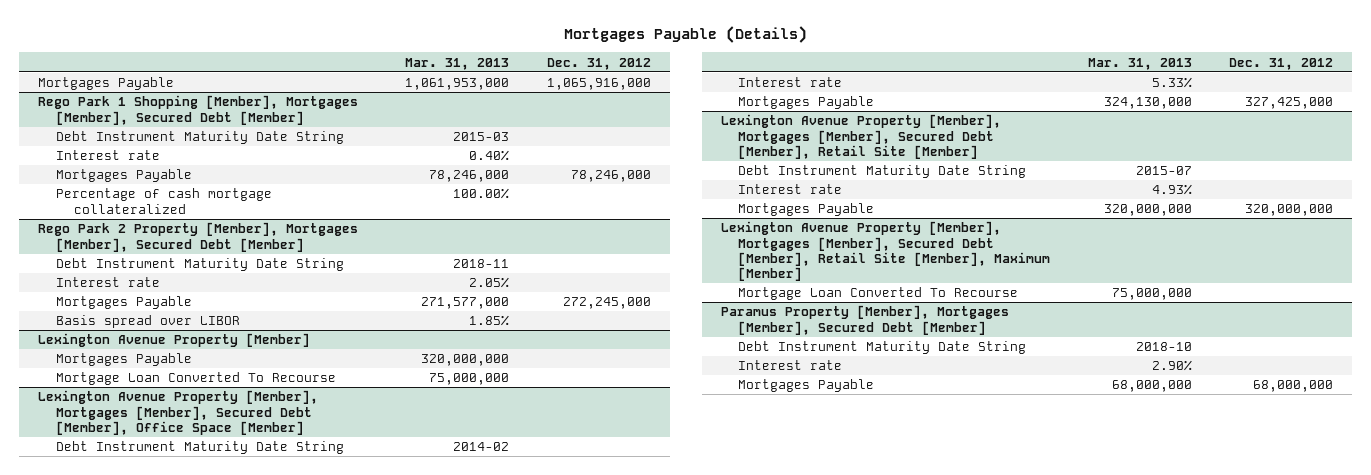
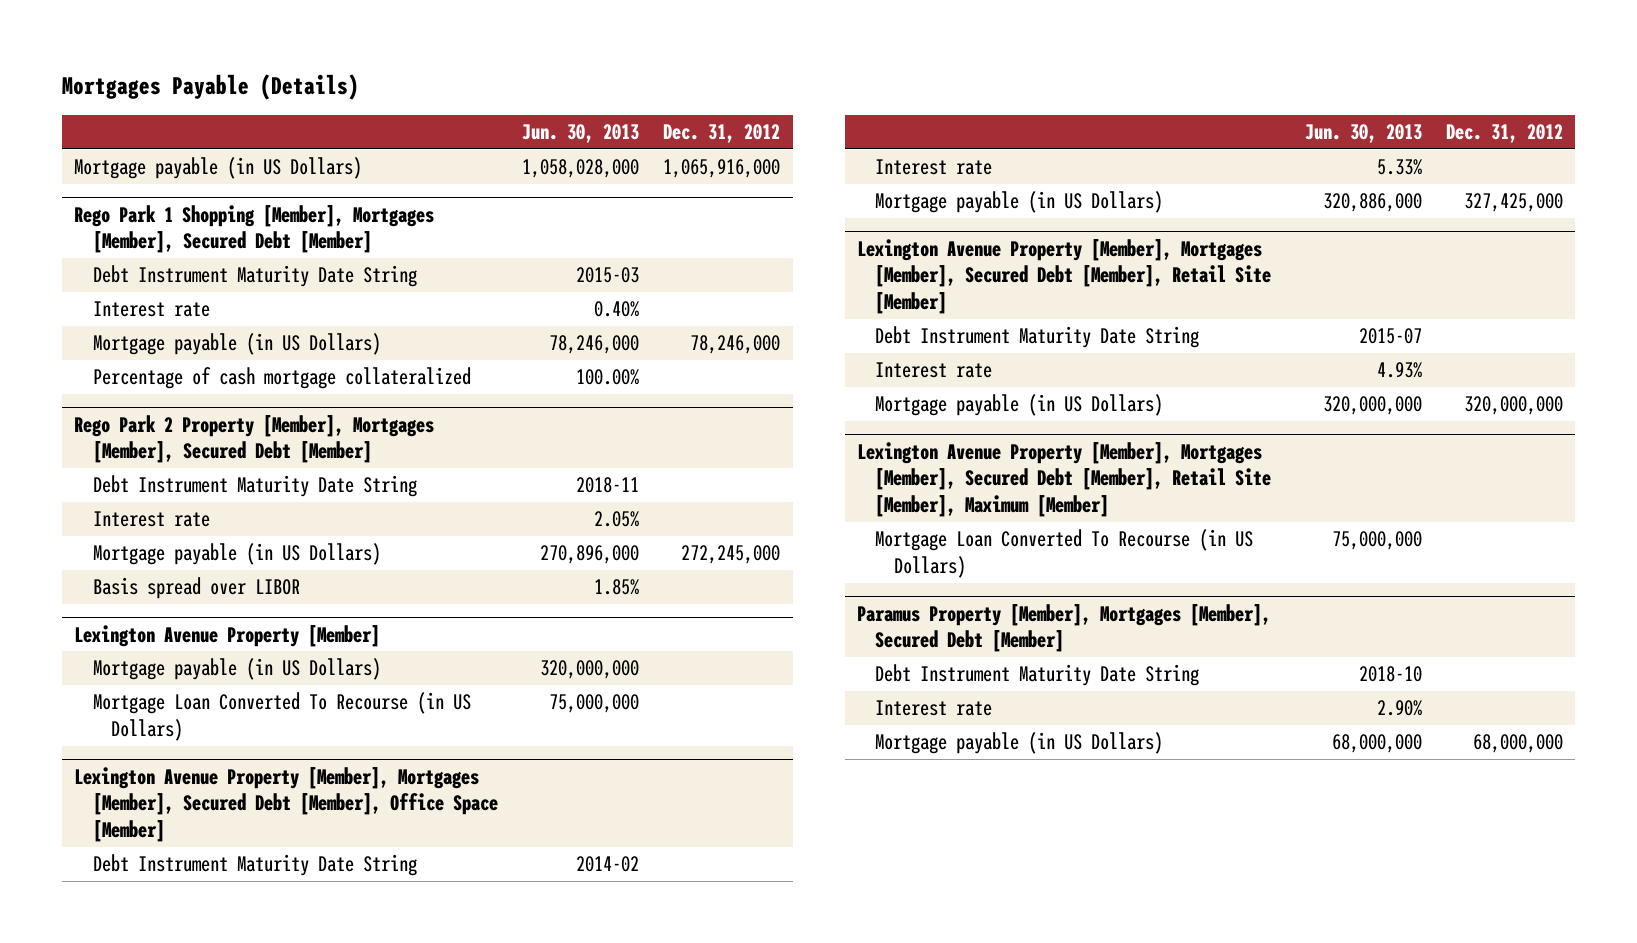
[405,57,510,70] Mar. 31, 2013 -> none
none -> [522,124,640,144] Jun. 30, 2013
[38,77,175,91] Mortgages Payable -> [74,157,363,180] Mortgage payable (in US Dollars)
[55,169,192,183] Mortgages Payable -> [92,333,381,356] Mortgage payable (in US Dollars)
[55,296,192,310] Mortgages Payable -> [92,543,381,566] Mortgage payable (in US Dollars)
[55,353,192,367] Mortgages Payable -> [92,658,381,681] Mortgage payable (in US Dollars)
[55,372,336,386] Mortgage Loan Converted To Recourse -> [92,692,471,741] Mortgage Loan Converted To Recourse (in US Dollars)
[738,96,875,110] Mortgages Payable -> [875,191,1164,214] Mortgage payable (in US Dollars)
[738,203,875,217] Mortgages Payable -> [875,394,1164,417] Mortgage payable (in US Dollars)
[738,287,1019,301] Mortgage Loan Converted To Recourse -> [875,529,1254,578] Mortgage Loan Converted To Recourse (in US Dollars)
[738,379,875,393] Mortgages Payable -> [875,732,1164,755] Mortgage payable (in US Dollars)

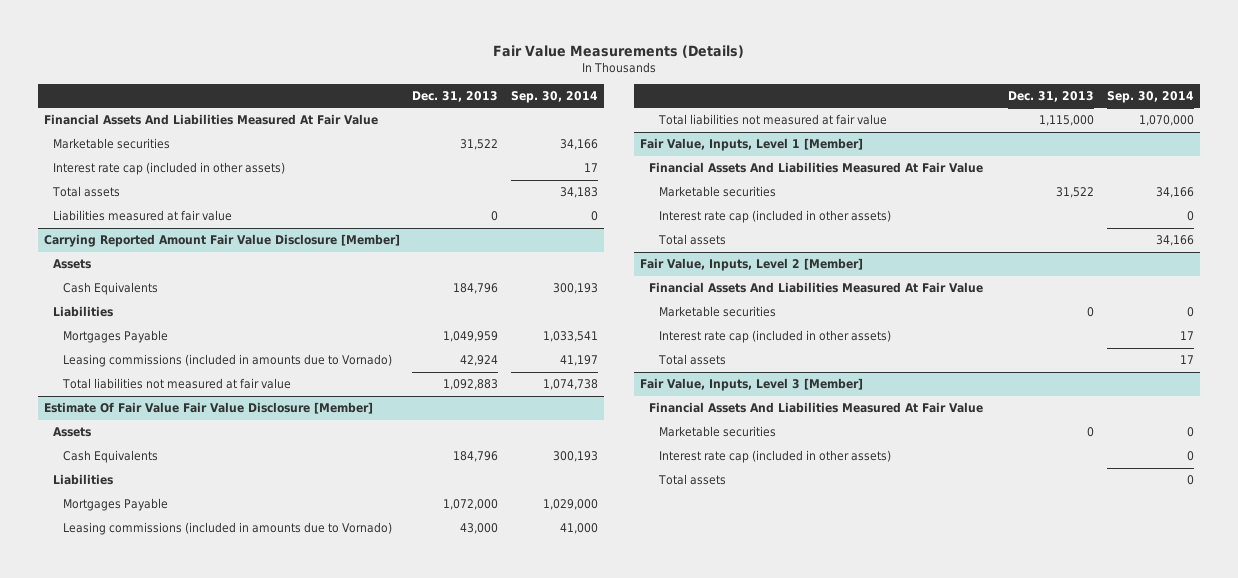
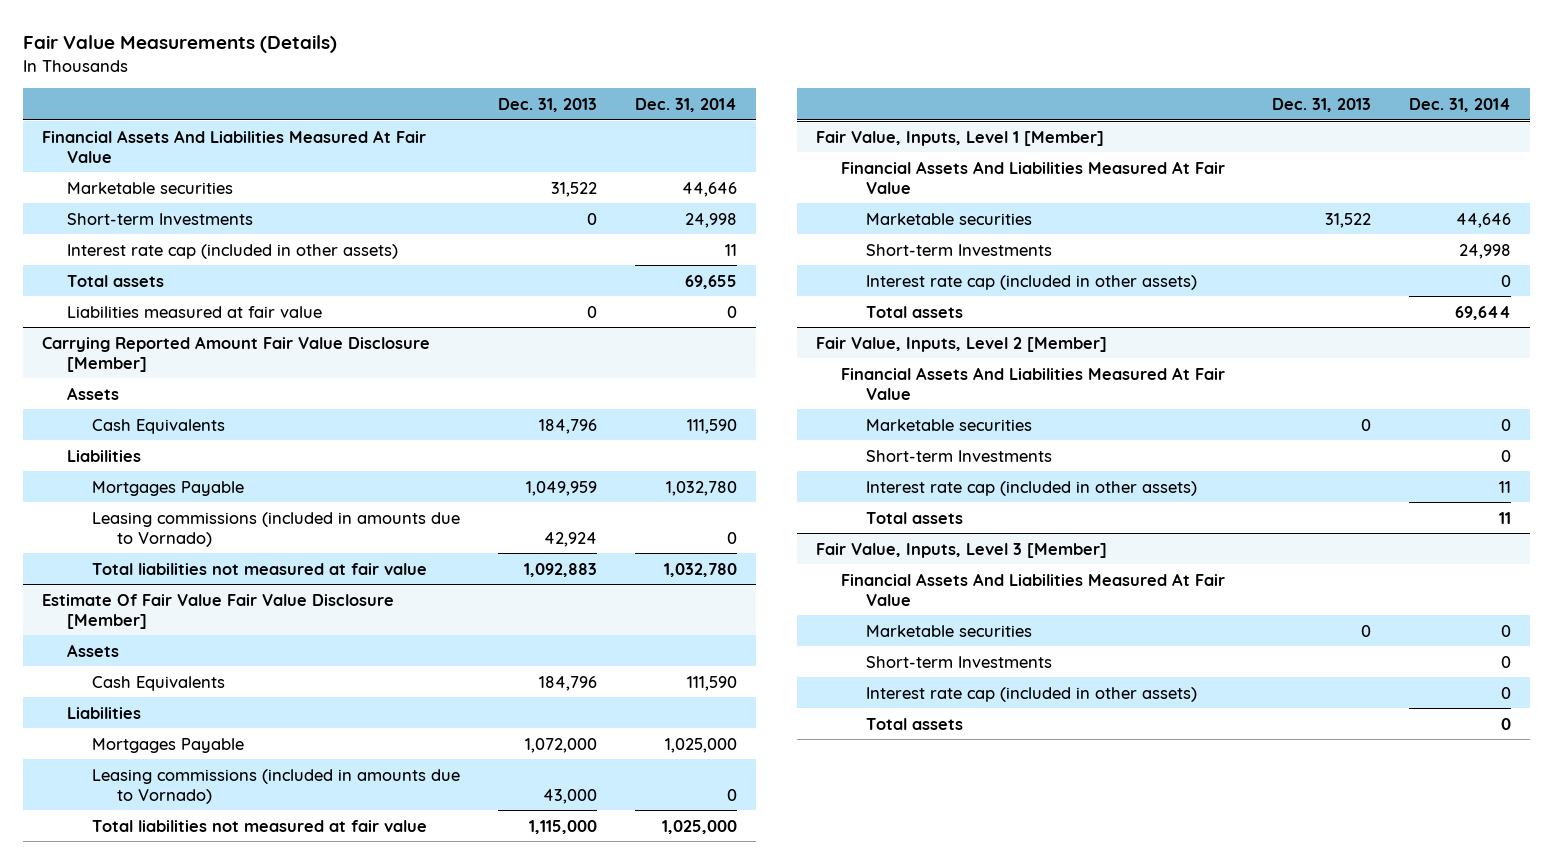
[510,90,598,103] Sep. 30, 2014 -> none
none -> [634,97,737,112] Dec. 31, 2014
none -> [67,212,254,225] Short-term Investments
none -> [866,243,1053,256] Short-term Investments
none -> [866,449,1053,462] Short-term Investments
none -> [866,655,1053,668] Short-term Investments

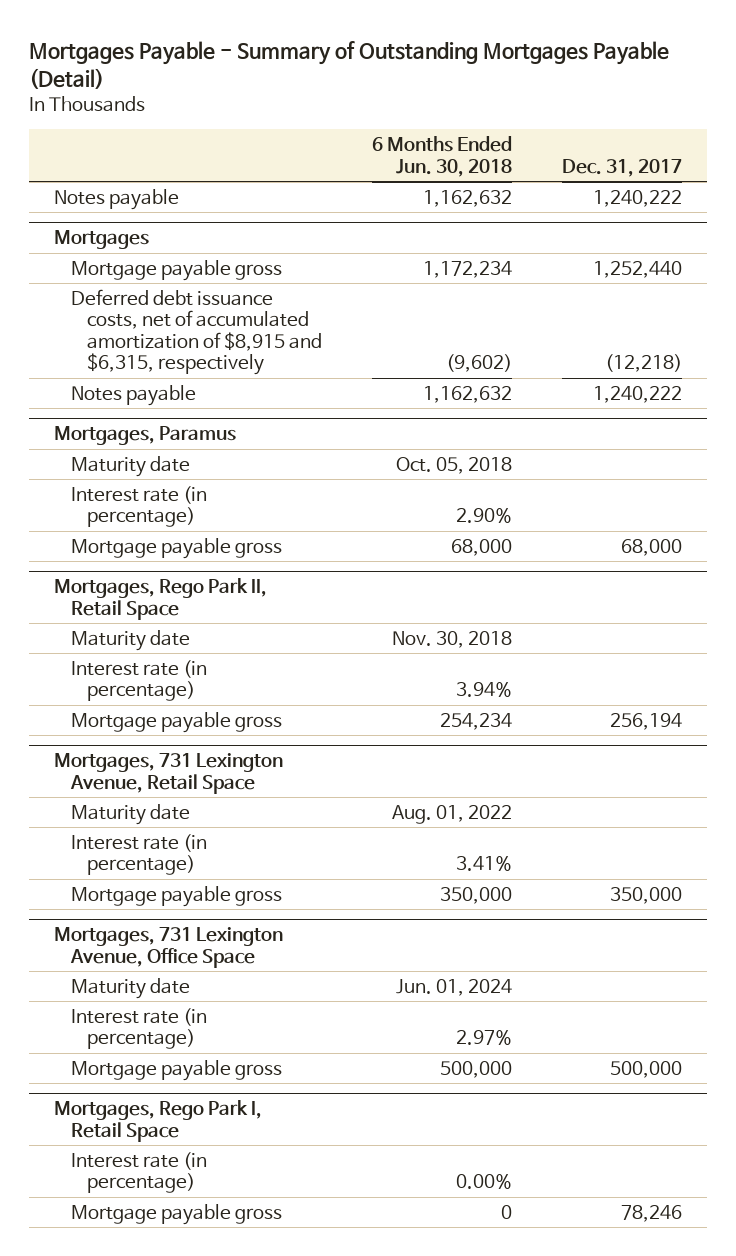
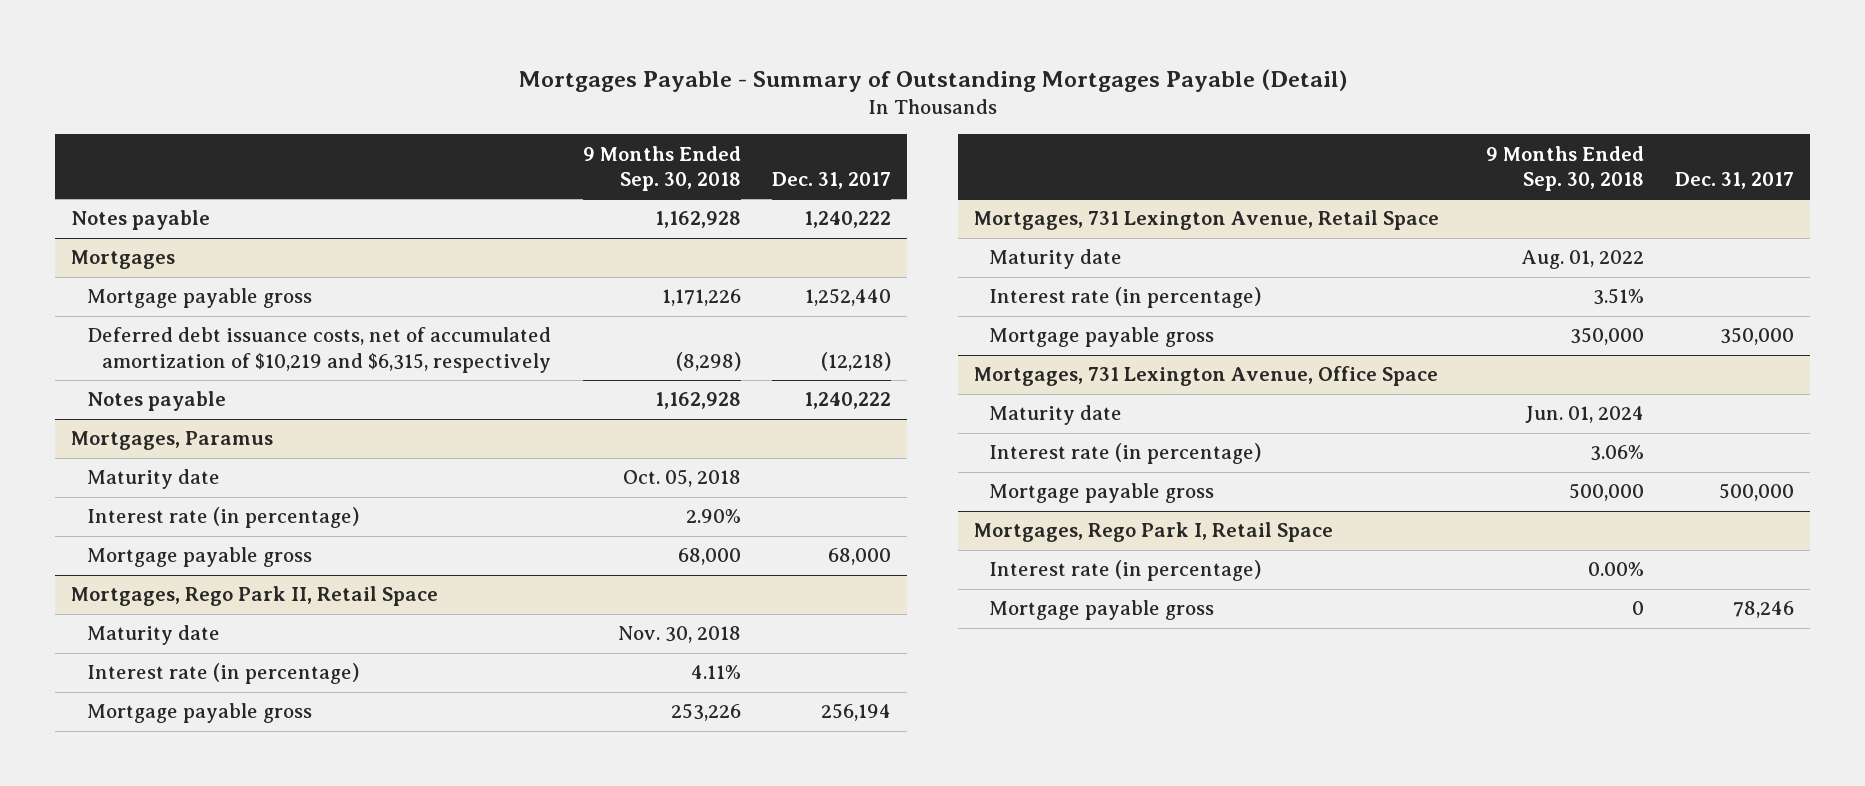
[372,136,513,177] 6 Months Ended Jun. 30, 2018 -> none
none -> [582,145,741,192] 9 Months Ended Sep. 30, 2018
[70,288,323,376] Deferred debt issuance costs, net of accumulated amortization of $8,915 and $6,315, respectively -> [86,327,552,373] Deferred debt issuance costs, net of accumulated amortization of $10,219 and $6,315, respectively

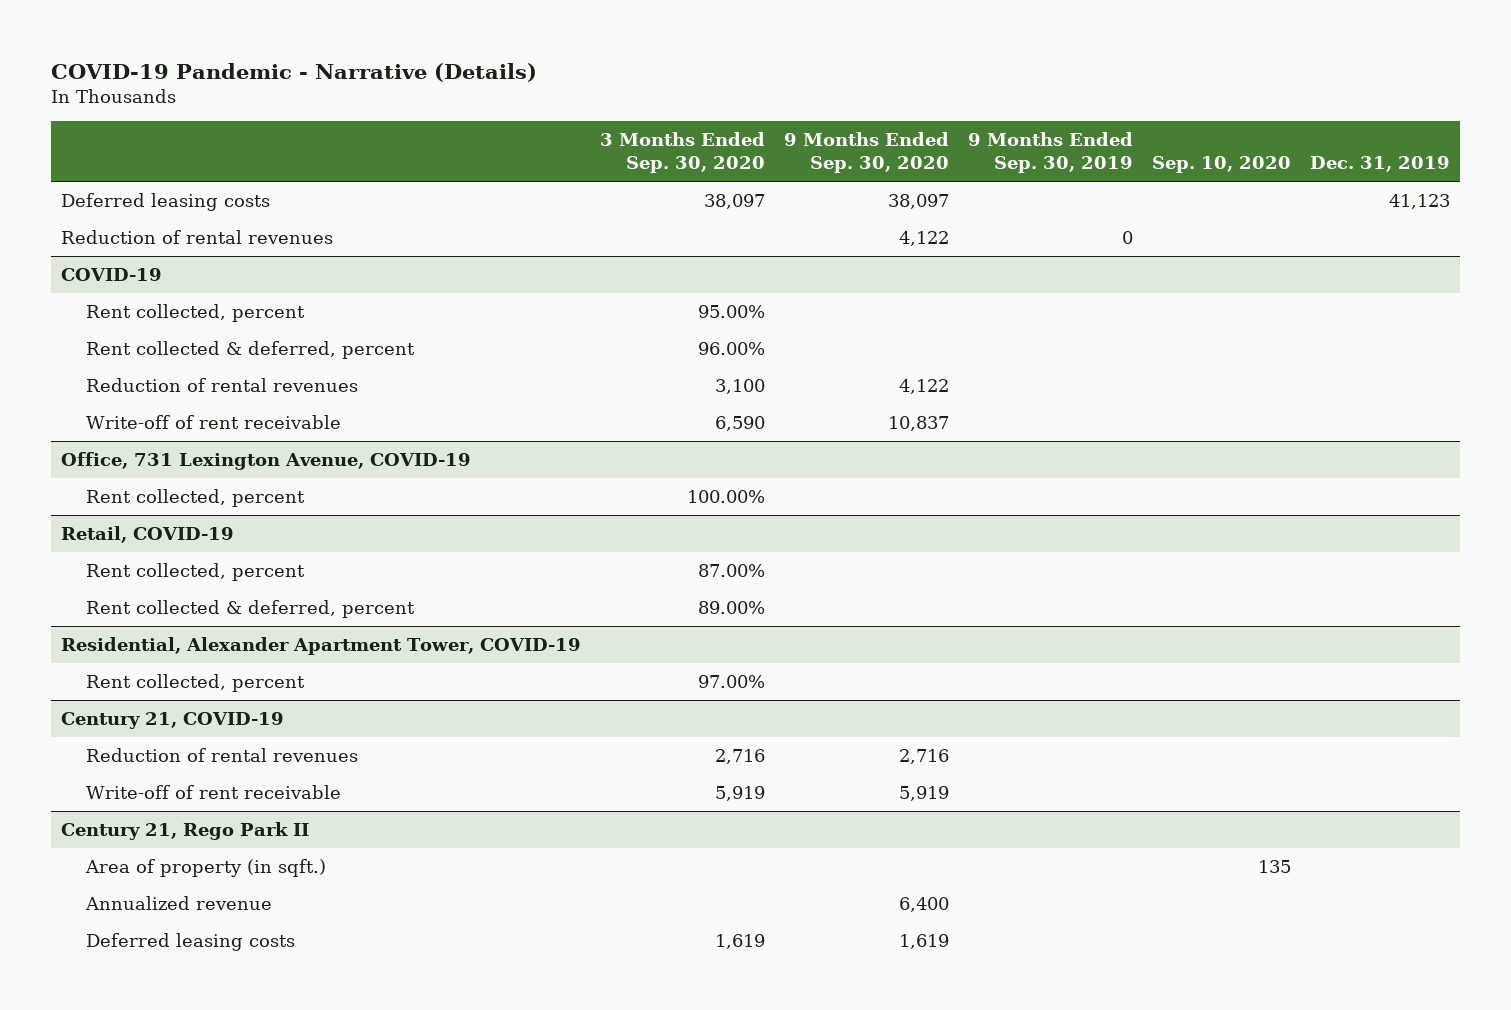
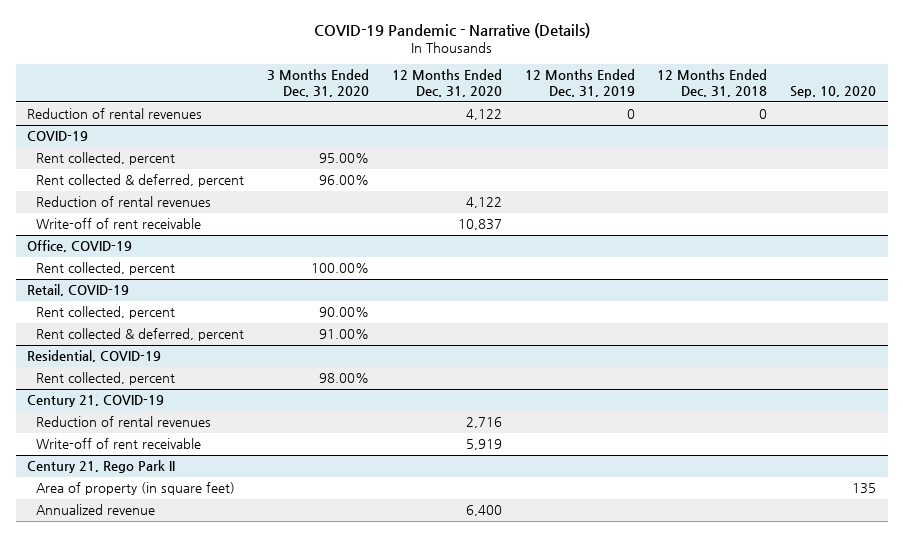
[599,132,765,174] 3 Months Ended Sep. 30, 2020 -> none
[783,132,949,174] 9 Months Ended Sep. 30, 2020 -> none
[968,132,1134,174] 9 Months Ended Sep. 30, 2019 -> none
[1310,156,1451,173] Dec. 31, 2019 -> none
none -> [266,69,369,98] 3 Months Ended Dec. 31, 2020
none -> [391,69,502,98] 12 Months Ended Dec. 31, 2020
none -> [524,69,635,98] 12 Months Ended Dec. 31, 2019
none -> [657,69,768,98] 12 Months Ended Dec. 31, 2018
[60,192,270,211] Deferred leasing costs -> none
[60,451,471,470] Office, 731 Lexington Avenue, COVID-19 -> [26,240,132,253] Office, COVID-19
[60,636,581,655] Residential, Alexander Apartment Tower, COVID-19 -> [26,350,161,363] Residential, COVID-19
[85,858,327,877] Area of property (in sqft.) -> [36,482,236,496] Area of property (in square feet)
[86,932,296,951] Deferred leasing costs -> none

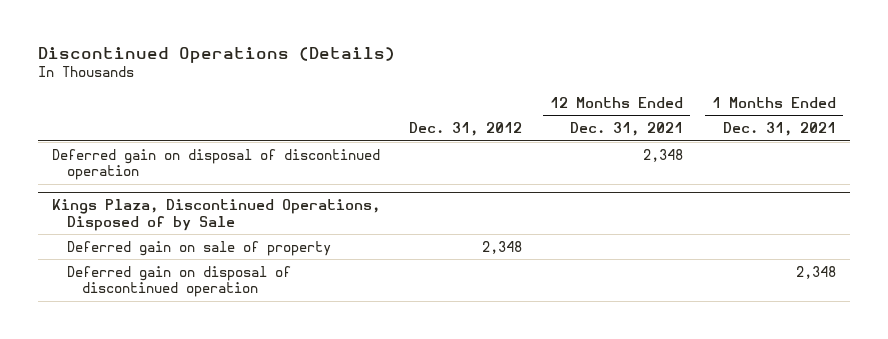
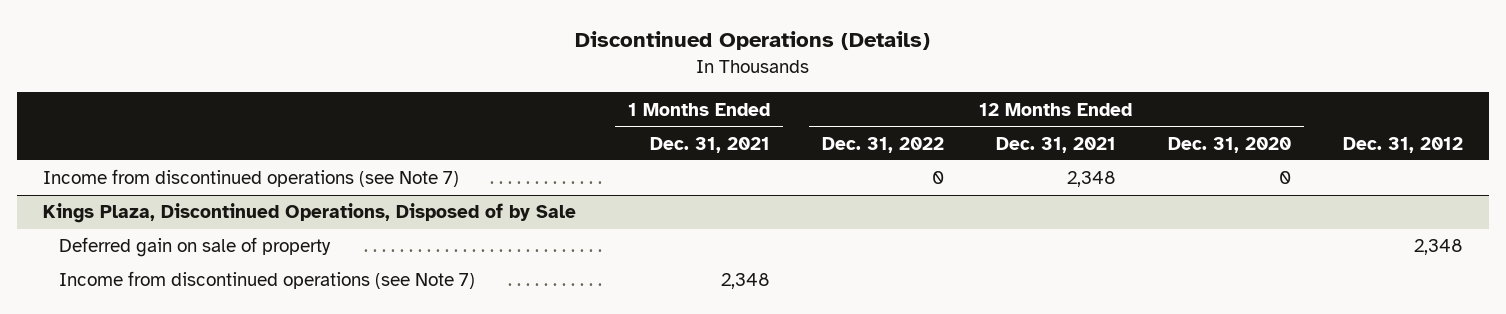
none -> [821,136,944,153] Dec. 31, 2022
none -> [1167,136,1291,153] Dec. 31, 2020
[51,148,380,181] Deferred gain on disposal of discontinued operation -> [43,169,460,188] Income from discontinued operations (see Note 7)
[66,265,291,298] Deferred gain on disposal of discontinued operation -> [58,271,475,290] Income from discontinued operations (see Note 7)

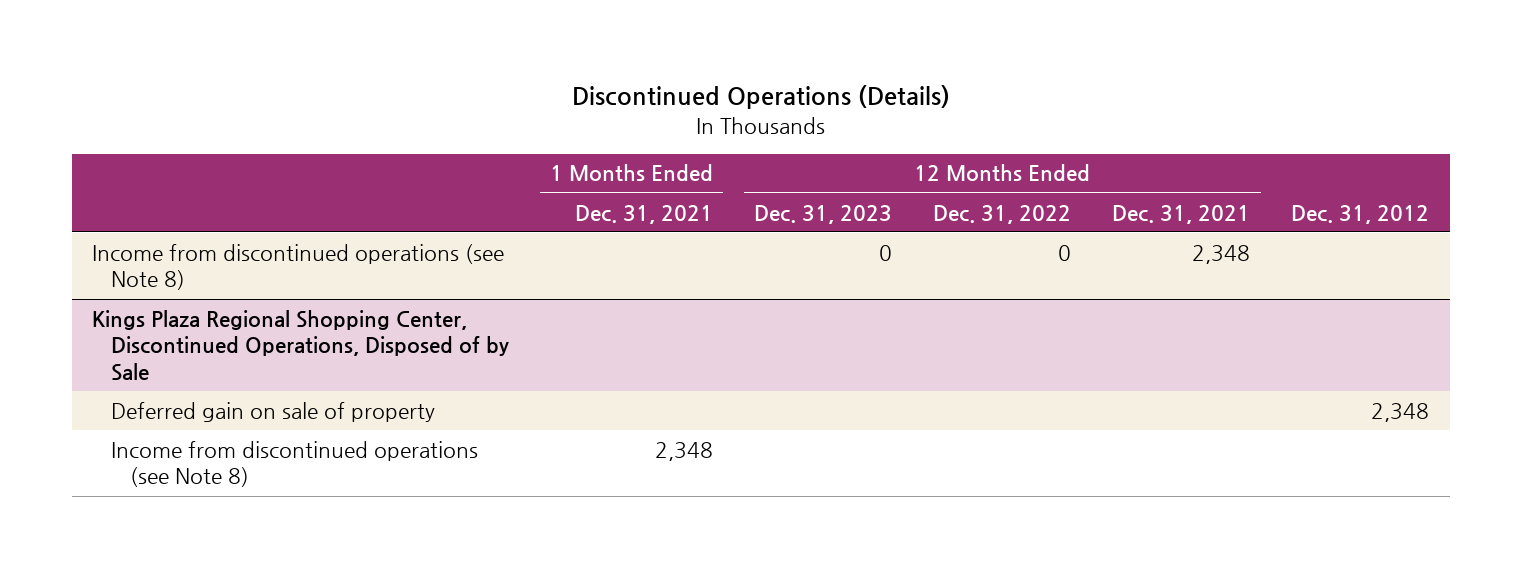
[1167,136,1291,153] Dec. 31, 2020 -> none
none -> [754,204,893,224] Dec. 31, 2023
[43,169,460,188] Income from discontinued operations (see Note 7) -> [92,243,505,291] Income from discontinued operations (see Note 8)
[43,203,577,224] Kings Plaza, Discontinued Operations, Disposed of by Sale -> [92,309,510,381] Kings Plaza Regional Shopping Center, Discontinued Operations, Disposed of by Sale
[58,271,475,290] Income from discontinued operations (see Note 7) -> [111,440,479,488] Income from discontinued operations (see Note 8)

